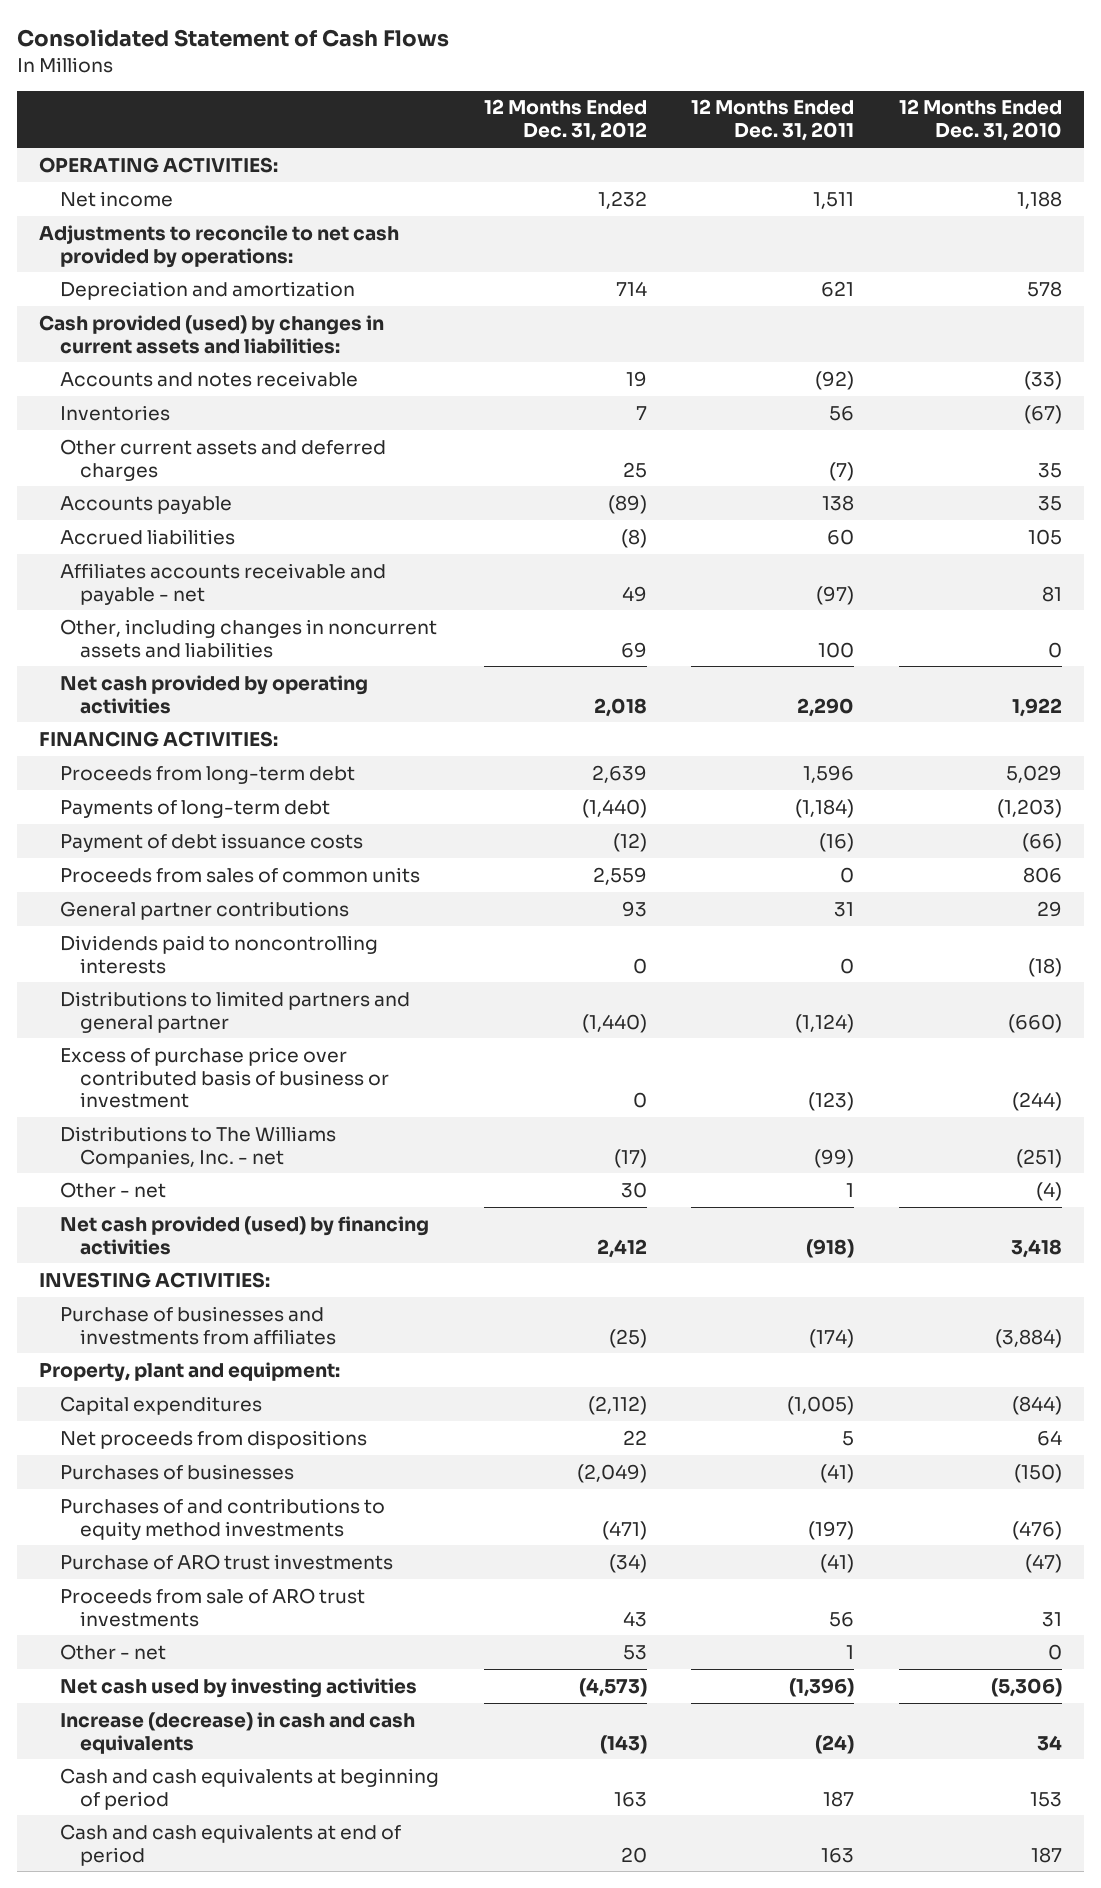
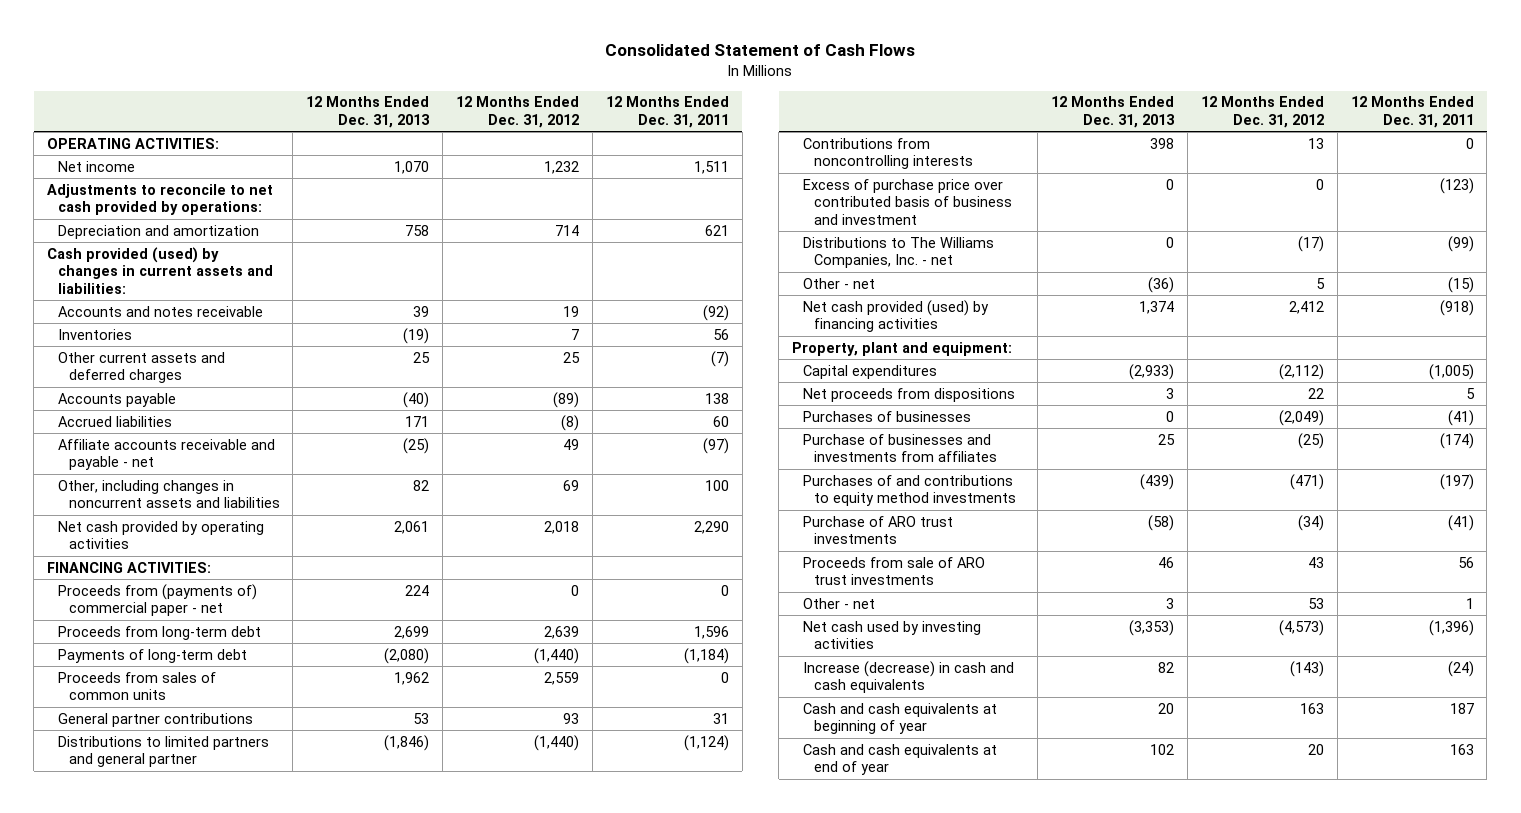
[898,99,1062,142] 12 Months Ended Dec. 31, 2010 -> none
none -> [306,96,431,128] 12 Months Ended Dec. 31, 2013
[59,562,386,605] Affiliates accounts receivable and payable - net -> [57,438,275,471] Affiliate accounts receivable and payable - net
none -> [57,583,257,617] Proceeds from (payments of) commercial paper - net
[59,832,363,852] Payment of debt issuance costs -> none
[59,934,378,974] Dividends paid to noncontrolling interests -> none
none -> [802,137,973,170] Contributions from noncontrolling interests
[59,1046,390,1109] Excess of purchase price over contributed basis of business or investment -> [802,178,1012,225] Excess of purchase price over contributed basis of business and investment
[620,1181,647,1198] 30 -> [1315,277,1325,289] 5
[846,1182,855,1197] 1 -> [1447,276,1474,293] (15)
[39,1271,271,1288] INVESTING ACTIVITIES: -> none
[59,1305,337,1345] Purchase of businesses and investments from affiliates -> [802,433,997,463] Purchase of businesses and investments from affiliates
[59,1767,439,1810] Cash and cash equivalents at beginning of period -> [802,702,997,735] Cash and cash equivalents at beginning of year
[59,1823,401,1866] Cash and cash equivalents at end of period -> [802,743,997,776] Cash and cash equivalents at end of year

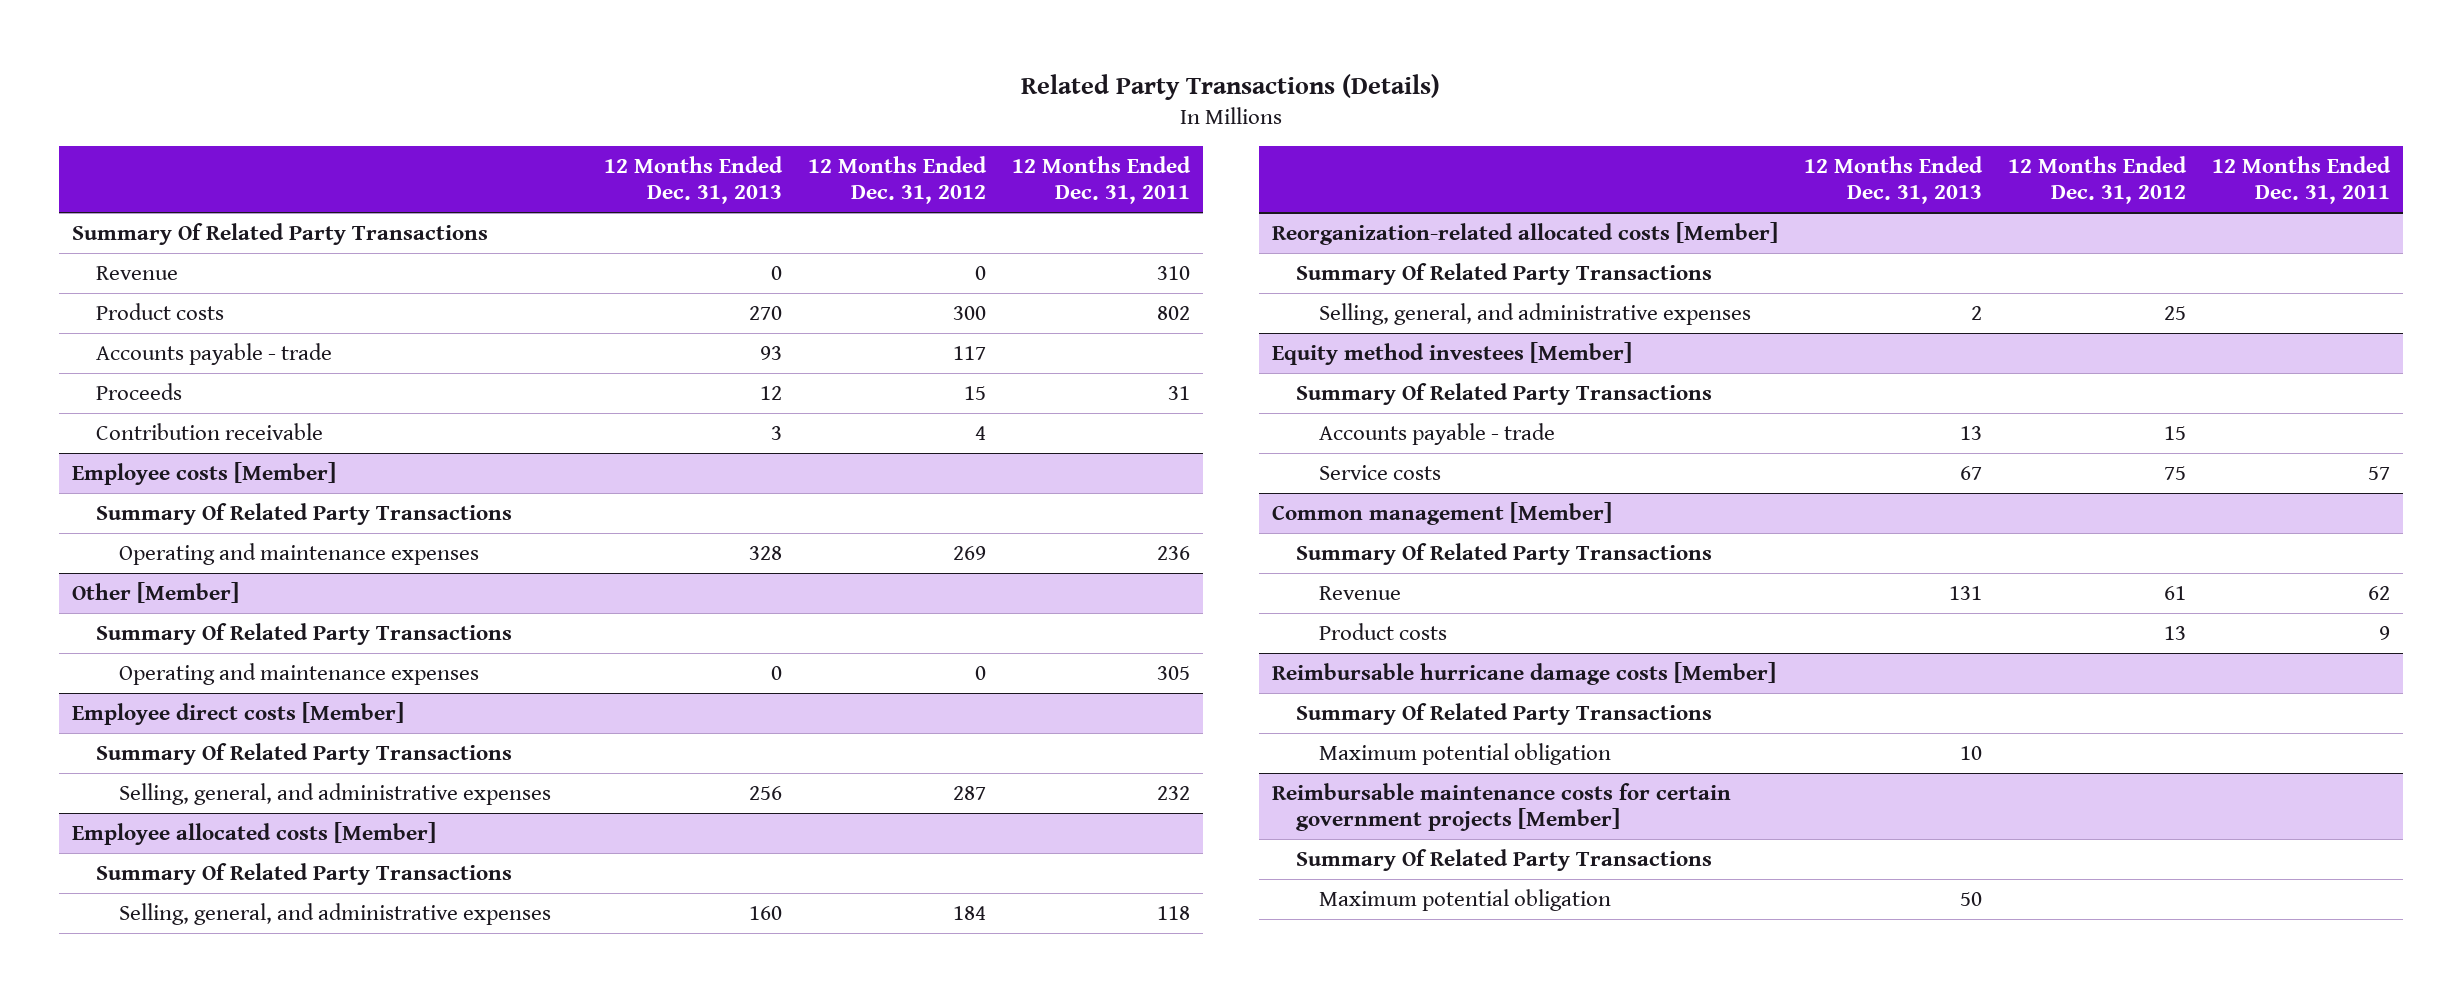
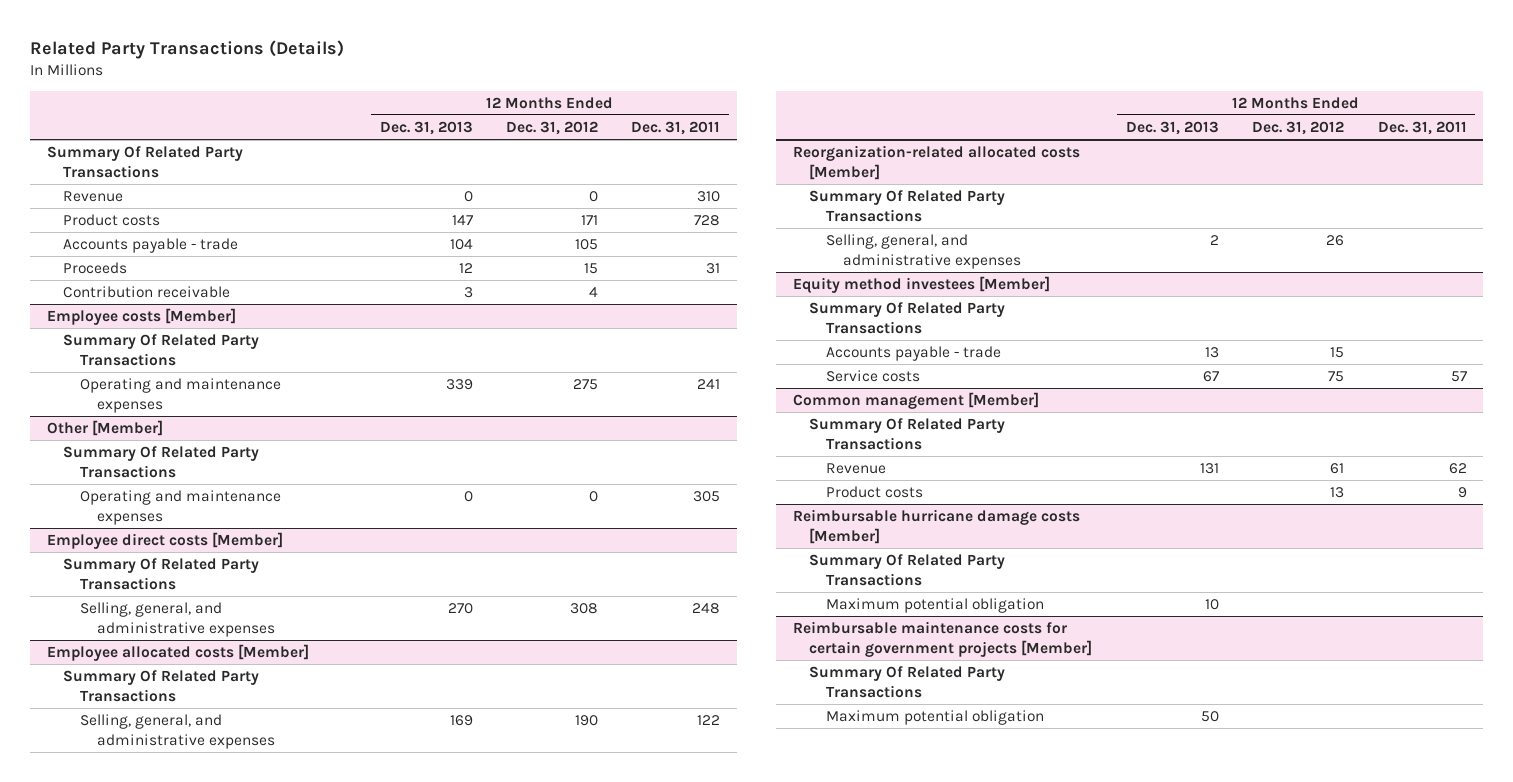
[748,305,782,320] 270 -> [451,215,473,226] 147
[953,305,987,320] 300 -> [581,215,599,226] 171
[1157,305,1191,320] 802 -> [694,215,721,227] 728
[759,345,782,360] 93 -> [449,239,473,251] 104
[953,345,987,360] 117 -> [575,239,599,251] 105
[748,545,782,560] 328 -> [445,379,473,391] 339
[953,545,987,560] 269 -> [573,379,599,391] 275
[1157,545,1191,560] 236 -> [697,379,721,390] 241
[748,785,782,800] 256 -> [447,603,473,615] 270
[953,785,987,800] 287 -> [570,603,599,615] 308
[1157,785,1191,800] 232 -> [692,603,721,615] 248
[748,905,782,920] 160 -> [449,715,473,727] 169
[953,905,987,920] 184 -> [575,715,599,727] 190
[1157,905,1191,920] 118 -> [697,715,721,726] 122
[2164,305,2187,320] 25 -> [1326,235,1345,247] 26

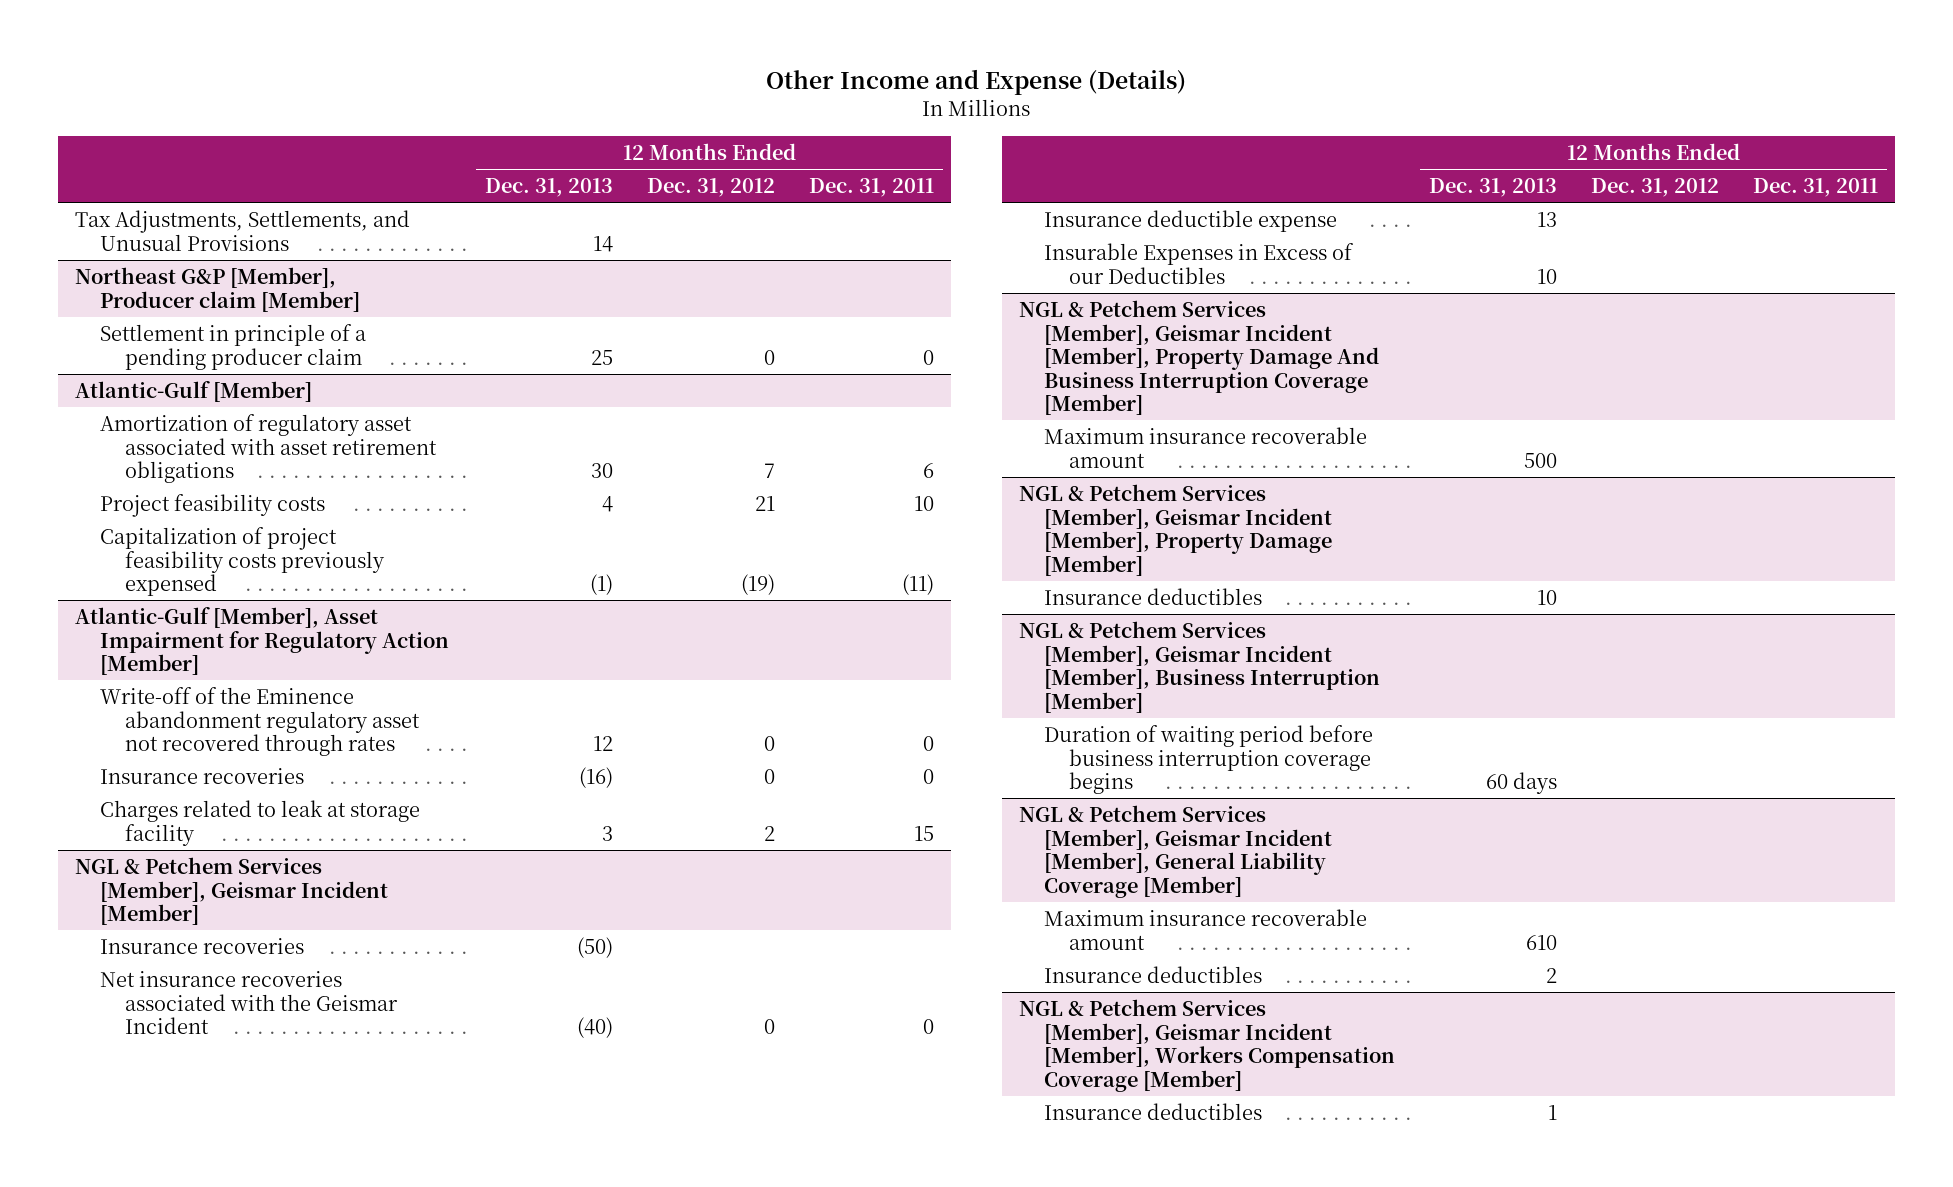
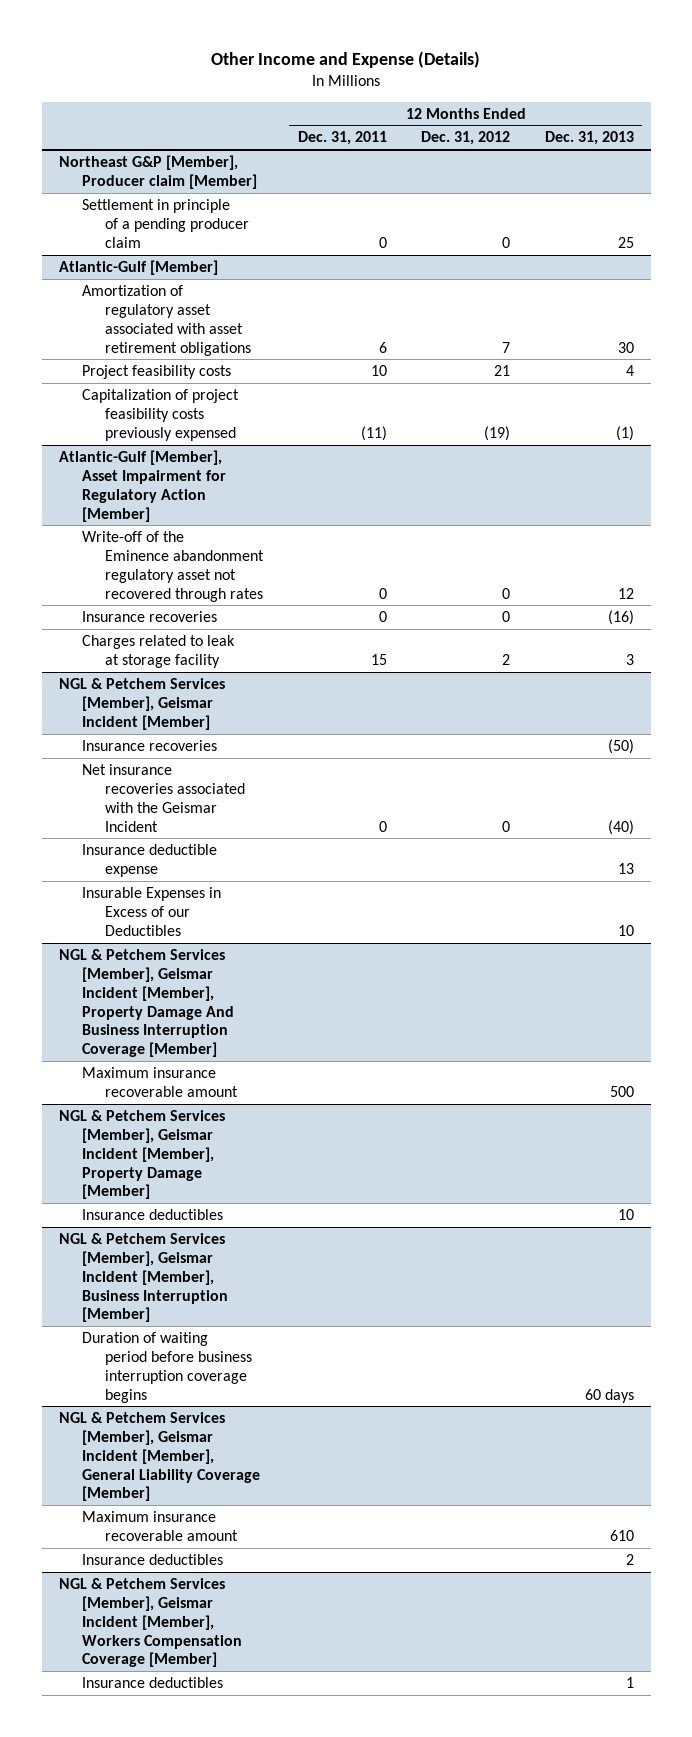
[74,209,410,251] Tax Adjustments, Settlements, and Unusual Provisions -> none

